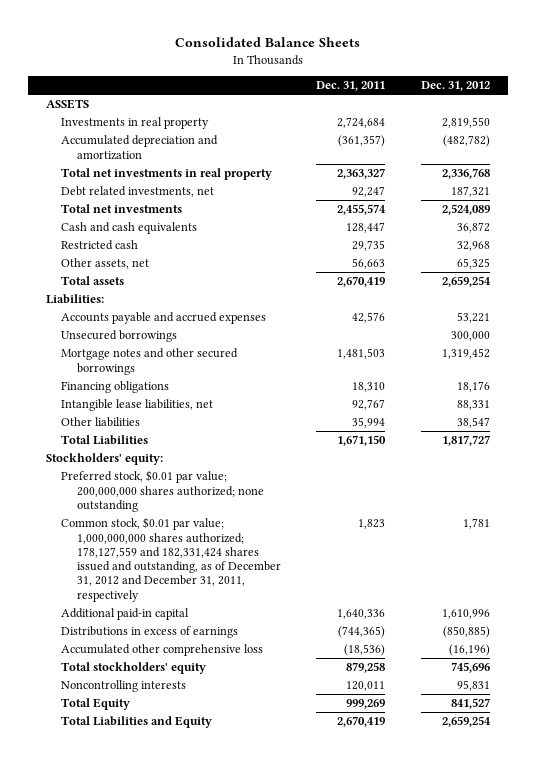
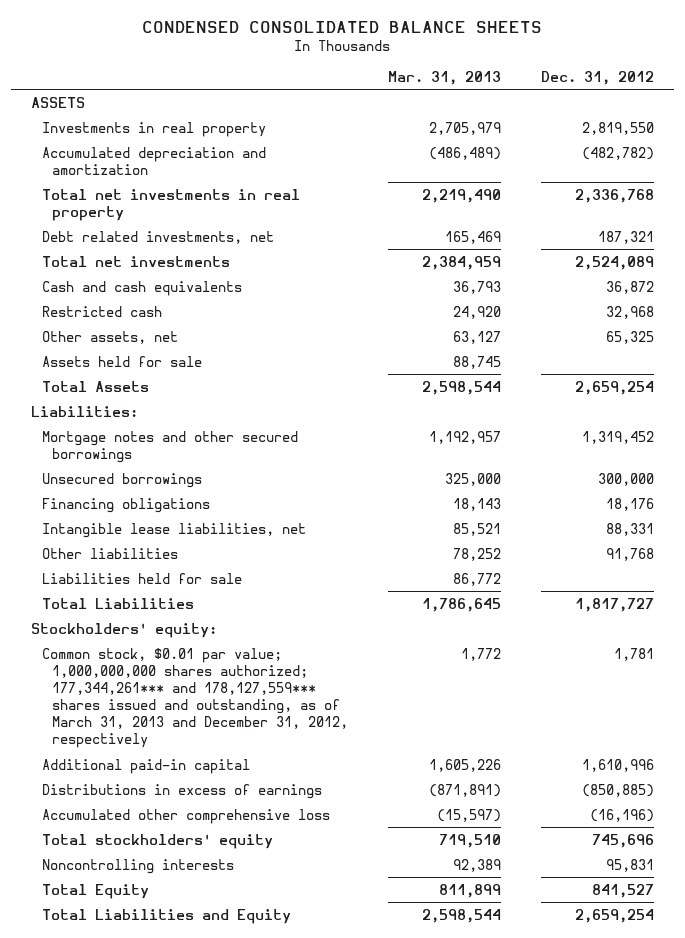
[174,37,360,48] Consolidated Balance Sheets -> [142,20,543,33] CONDENSED CONSOLIDATED BALANCE SHEETS
[316,81,386,92] Dec. 31, 2011 -> none
none -> [388,71,502,86] Mar. 31, 2013
none -> [41,355,202,367] Assets held for sale
[61,276,125,286] Total assets -> [41,380,149,392] Total Assets
[61,312,267,325] Accounts payable and accrued expenses -> none
[61,330,178,343] Unsecured borrowings -> [41,472,202,488] Unsecured borrowings
[456,417,490,429] 38,547 -> [605,547,654,561] 91,768
none -> [41,572,242,584] Liabilities held for sale
[61,470,264,512] Preferred stock, $0.01 par value; 200,000,000 shares authorized; none outstanding -> none
[61,517,281,602] Common stock, $0.01 par value; 1,000,000,000 shares authorized; 178,127,559 and 182,331,424 shares issued and outstanding, as of December 31, 2012 and December 31, 2011, respectively -> [41,647,349,749] Common stock, $0.01 par value; 1,000,000,000 shares authorized; 177,344,261*** and 178,127,559*** shares issued and outstanding, as of March 31, 2013 and December 31, 2012, respectively

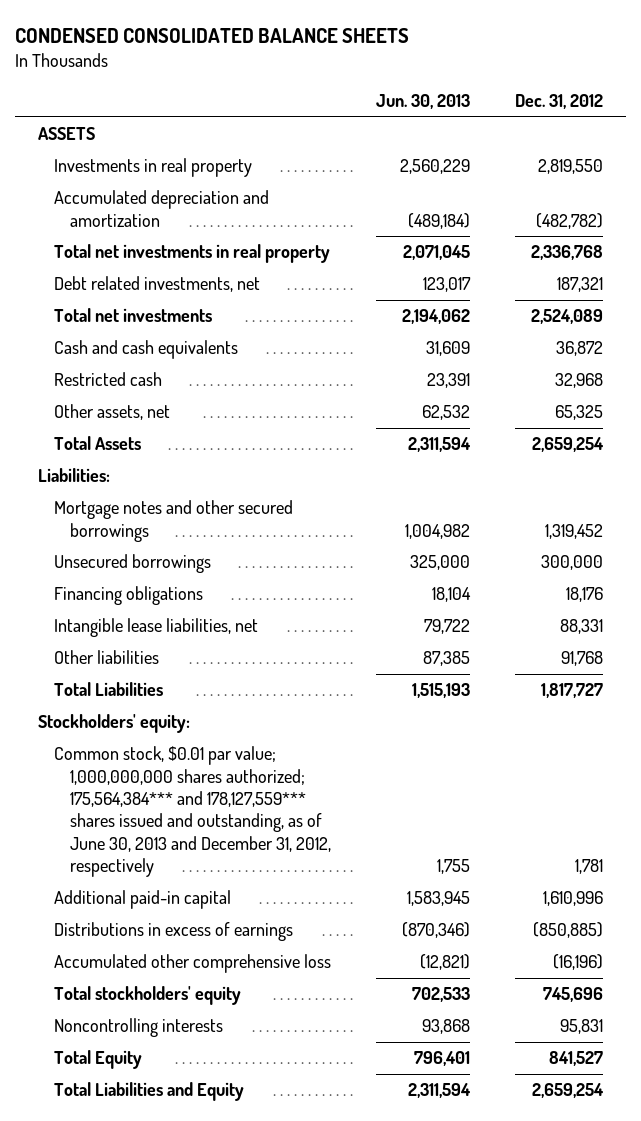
[388,71,502,86] Mar. 31, 2013 -> none
none -> [375,94,470,110] Jun. 30, 2013
[41,355,202,367] Assets held for sale -> none
[41,572,242,584] Liabilities held for sale -> none
[41,647,349,749] Common stock, $0.01 par value; 1,000,000,000 shares authorized; 177,344,261*** and 178,127,559*** shares issued and outstanding, as of March 31, 2013 and December 31, 2012, respectively -> [53,746,331,878] Common stock, $0.01 par value; 1,000,000,000 shares authorized; 175,564,384*** and 178,127,559*** shares issued and outstanding, as of June 30, 2013 and December 31, 2012, respectively

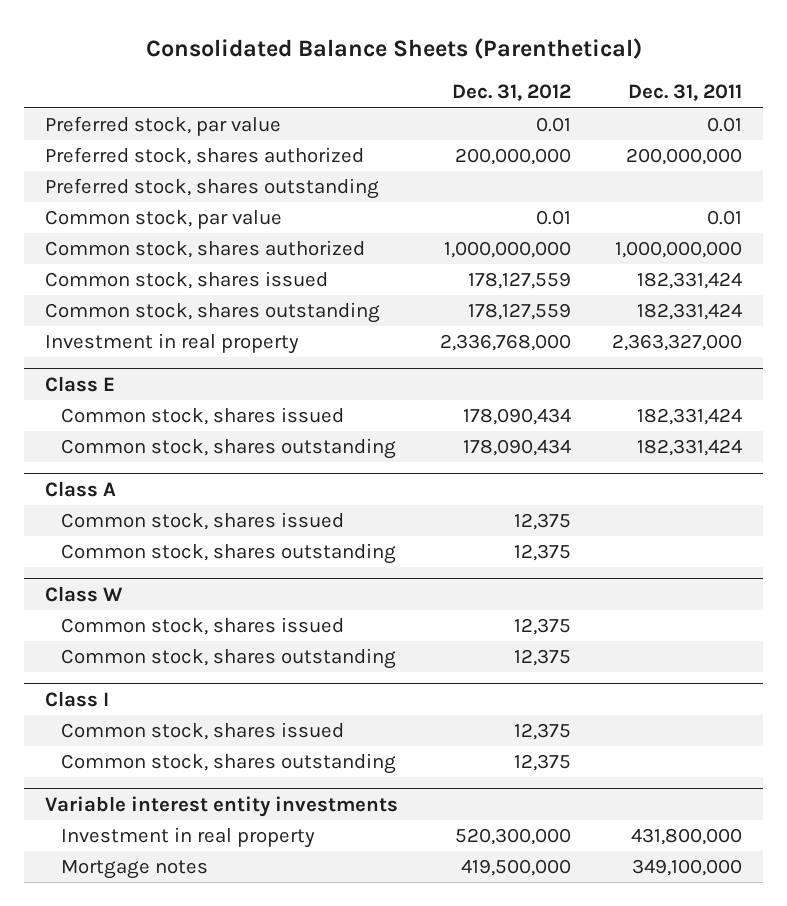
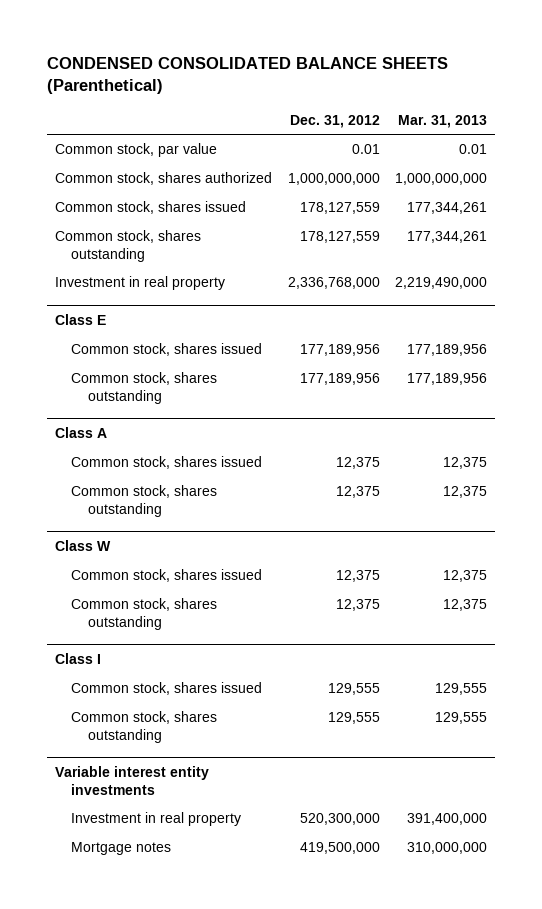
[145,37,642,59] Consolidated Balance Sheets (Parenthetical) -> [47,57,449,95] CONDENSED CONSOLIDATED BALANCE SHEETS (Parenthetical)
[628,84,743,102] Dec. 31, 2011 -> none
none -> [398,114,488,128] Mar. 31, 2013
[44,116,281,137] Preferred stock, par value -> none
[44,147,364,166] Preferred stock, shares authorized -> none
[44,178,379,200] Preferred stock, shares outstanding -> none
[462,408,571,426] 178,090,434 -> [299,344,380,357] 177,189,956
[462,439,571,457] 178,090,434 -> [299,373,380,386] 177,189,956
[513,723,571,741] 12,375 -> [327,683,380,696] 129,555
[513,754,571,772] 12,375 -> [327,712,380,725] 129,555

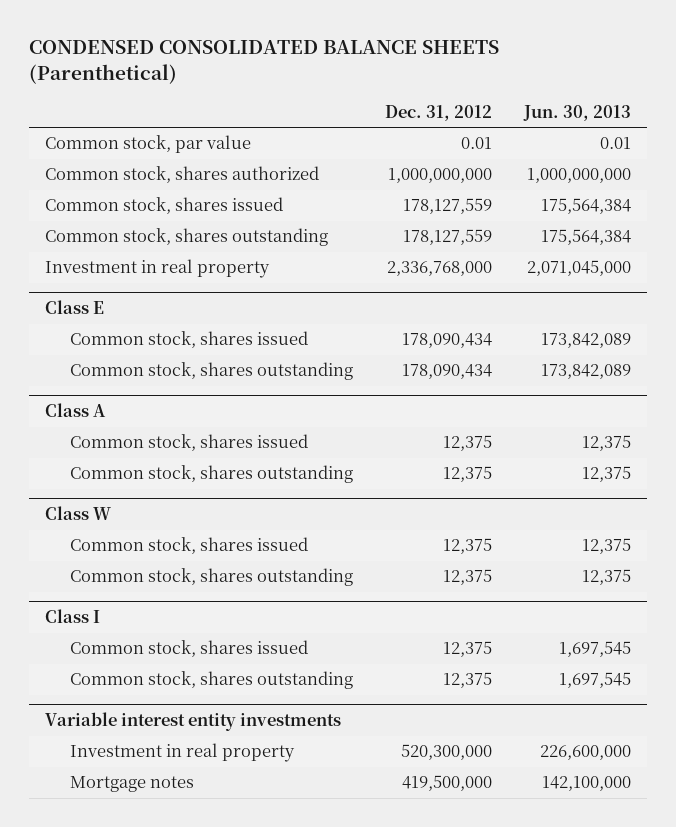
[398,114,488,128] Mar. 31, 2013 -> none
none -> [522,104,631,121] Jun. 30, 2013
[299,344,380,357] 177,189,956 -> [401,333,492,349] 178,090,434
[299,373,380,386] 177,189,956 -> [401,364,492,380] 178,090,434
[327,683,380,696] 129,555 -> [442,641,492,658] 12,375
[327,712,380,725] 129,555 -> [442,672,492,689] 12,375

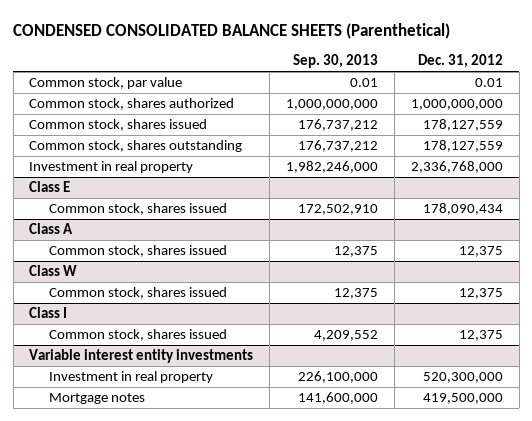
[522,104,631,121] Jun. 30, 2013 -> none
none -> [293,54,379,69] Sep. 30, 2013
[70,362,354,381] Common stock, shares outstanding -> none
[70,465,354,484] Common stock, shares outstanding -> none
[70,568,354,587] Common stock, shares outstanding -> none
[70,671,354,690] Common stock, shares outstanding -> none

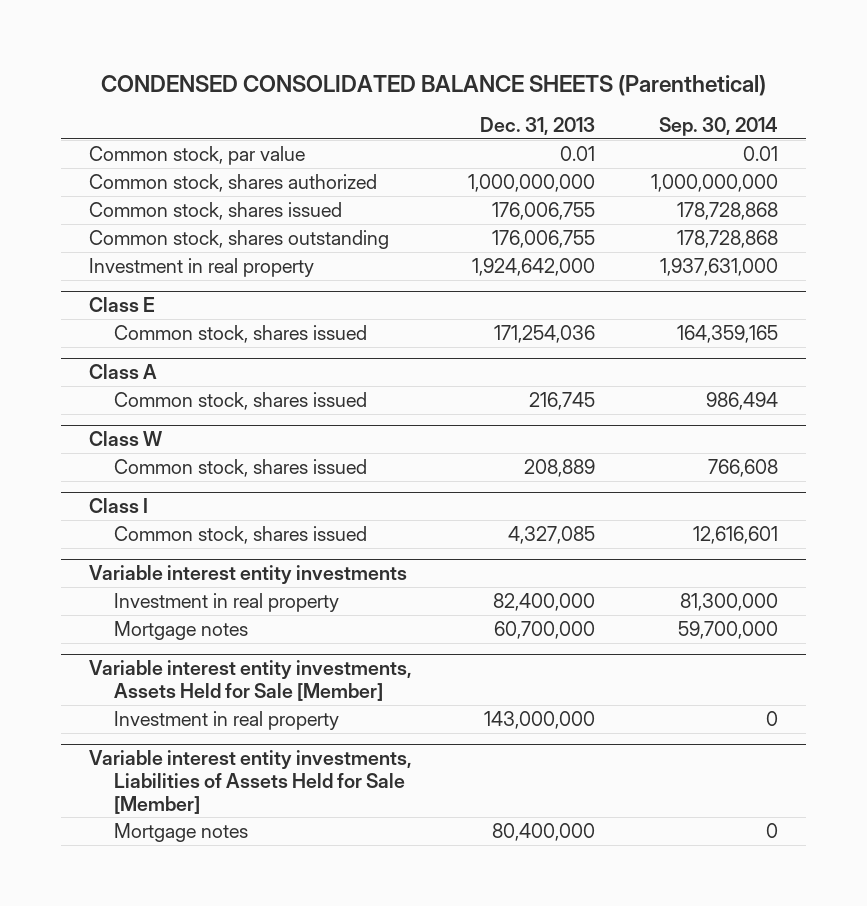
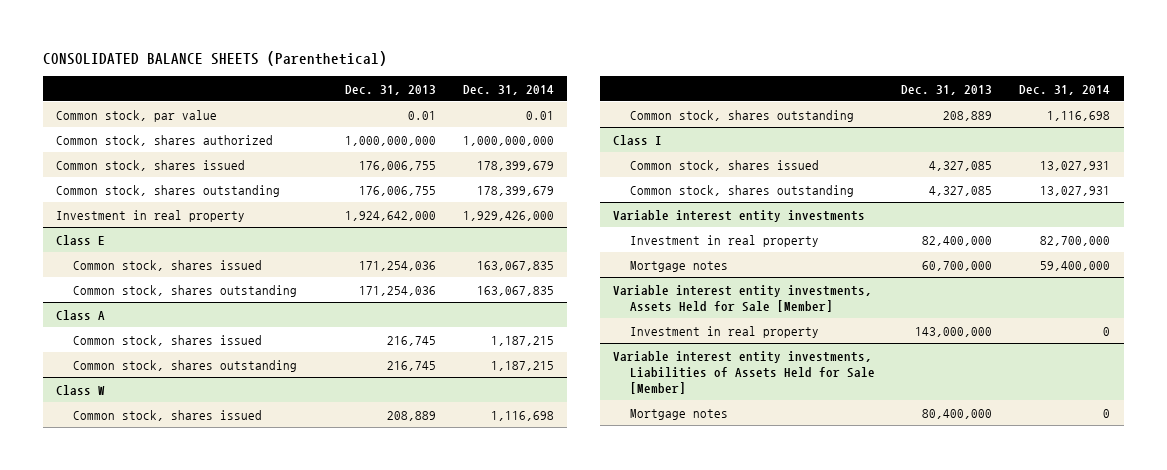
[100,74,766,96] CONDENSED CONSOLIDATED BALANCE SHEETS (Parenthetical) -> [43,51,388,67] CONSOLIDATED BALANCE SHEETS (Parenthetical)
[659,117,779,137] Sep. 30, 2014 -> none
none -> [462,84,554,95] Dec. 31, 2014
none -> [73,284,298,297] Common stock, shares outstanding
none -> [73,359,298,372] Common stock, shares outstanding
none -> [629,109,854,122] Common stock, shares outstanding
none -> [629,184,854,197] Common stock, shares outstanding

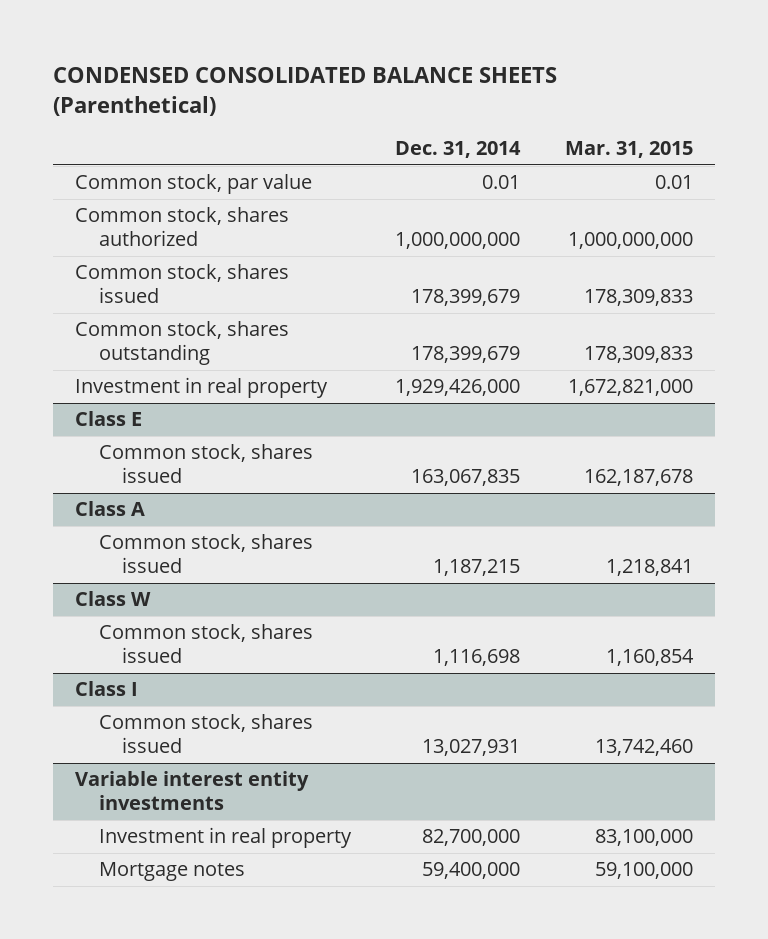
[43,51,388,67] CONSOLIDATED BALANCE SHEETS (Parenthetical) -> [52,66,557,116] CONDENSED CONSOLIDATED BALANCE SHEETS (Parenthetical)
[344,84,436,95] Dec. 31, 2013 -> none
none -> [564,141,693,159] Mar. 31, 2015
[73,284,298,297] Common stock, shares outstanding -> none
[73,359,298,372] Common stock, shares outstanding -> none
[629,109,854,122] Common stock, shares outstanding -> none
[629,184,854,197] Common stock, shares outstanding -> none
[612,284,872,312] Variable interest entity investments, Assets Held for Sale [Member] -> none
[629,325,819,338] Investment in real property -> none
[612,350,875,394] Variable interest entity investments, Liabilities of Assets Held for Sale [Member] -> none
[629,408,728,420] Mortgage notes -> none

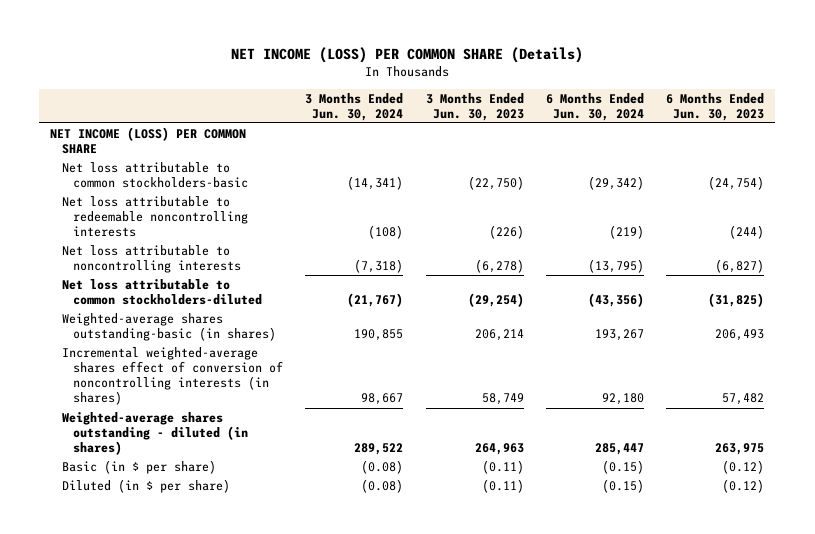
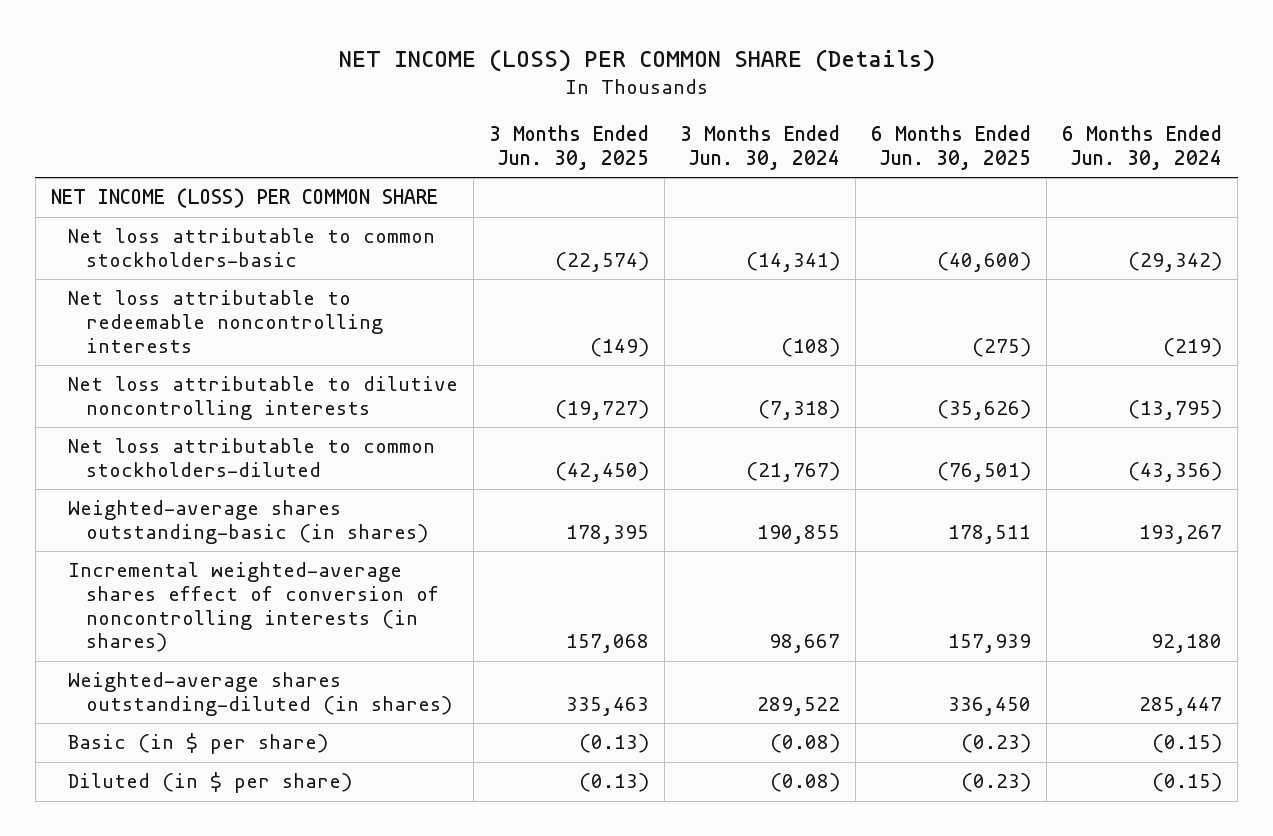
[425,92,524,121] 3 Months Ended Jun. 30, 2023 -> none
[666,92,765,121] 6 Months Ended Jun. 30, 2023 -> none
none -> [489,125,650,170] 3 Months Ended Jun. 30, 2025
none -> [871,125,1032,170] 6 Months Ended Jun. 30, 2025
[61,244,242,274] Net loss attributable to noncontrolling interests -> [68,376,459,421] Net loss attributable to dilutive noncontrolling interests
[61,411,249,456] Weighted-average shares outstanding - diluted (in shares) -> [68,672,453,717] Weighted-average shares outstanding-diluted (in shares)

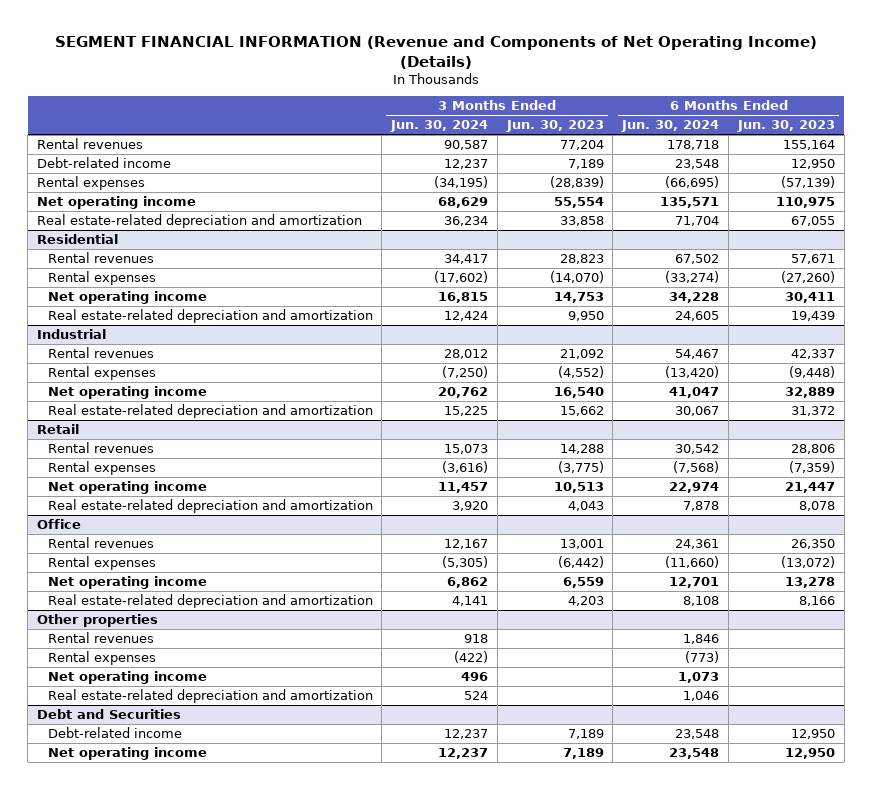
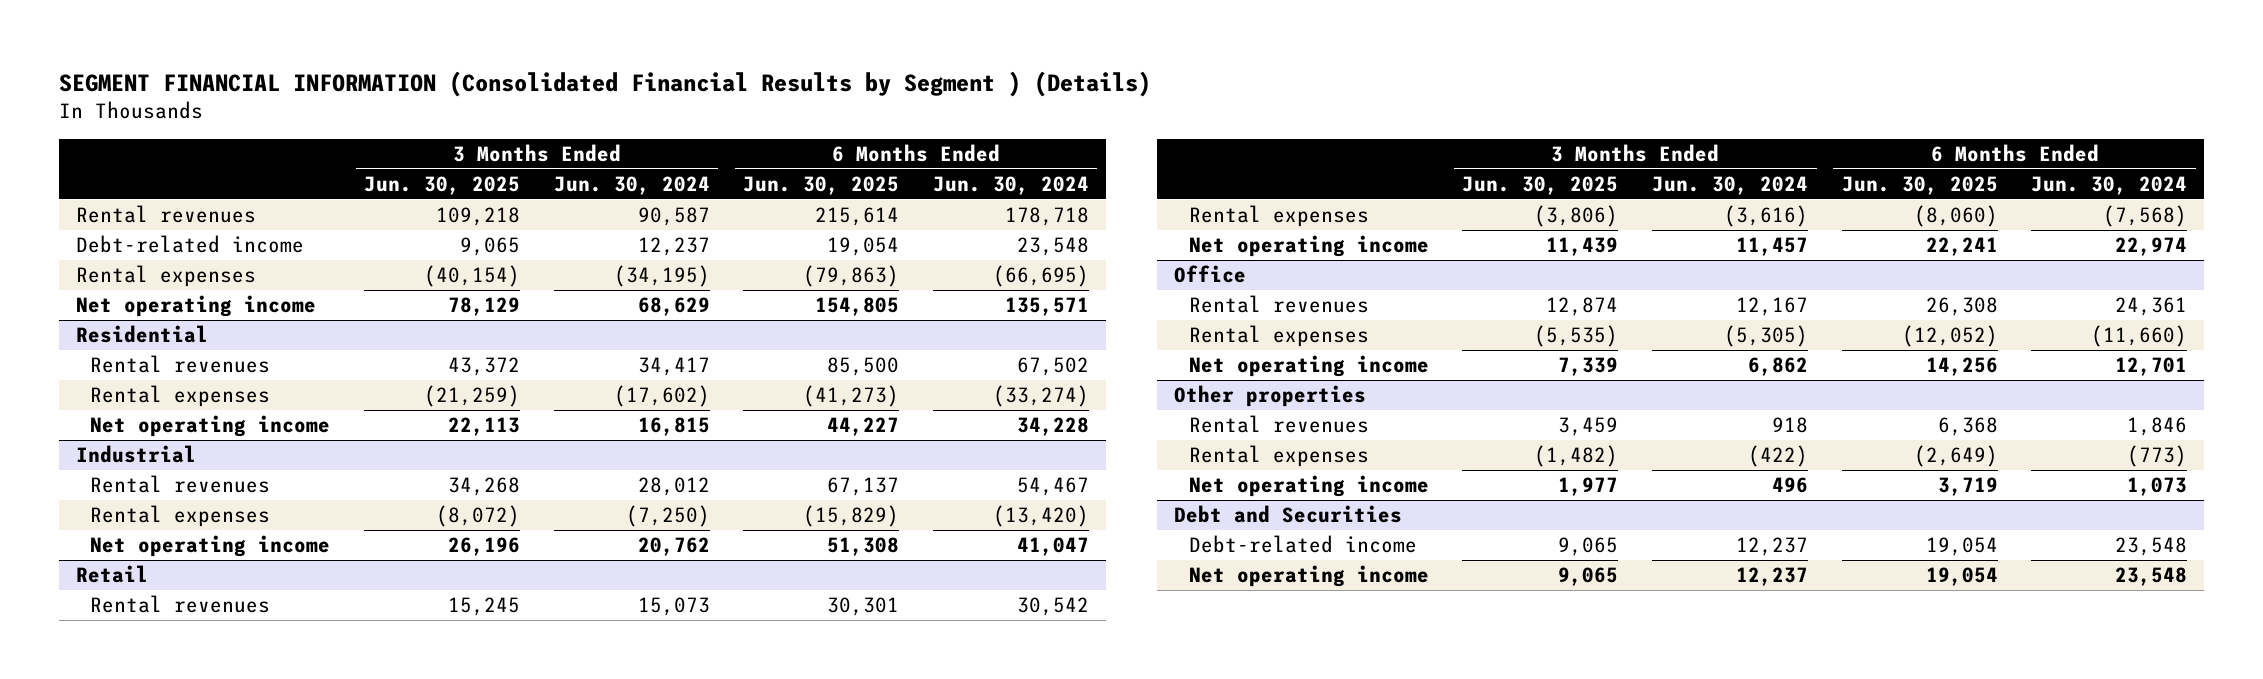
[54,36,817,69] SEGMENT FINANCIAL INFORMATION (Revenue and Components of Net Operating Income) (Details) -> [58,70,1151,97] SEGMENT FINANCIAL INFORMATION (Consolidated Financial Results by Segment ) (Details)
[505,120,604,133] Jun. 30, 2023 -> none
[736,120,835,133] Jun. 30, 2023 -> none
none -> [363,176,520,196] Jun. 30, 2025
none -> [743,176,900,196] Jun. 30, 2025
[37,214,363,229] Real estate-related depreciation and amortization -> none
[47,309,373,324] Real estate-related depreciation and amortization -> none
[47,404,373,419] Real estate-related depreciation and amortization -> none
[47,499,373,514] Real estate-related depreciation and amortization -> none
[47,594,373,609] Real estate-related depreciation and amortization -> none
[47,689,373,704] Real estate-related depreciation and amortization -> none

